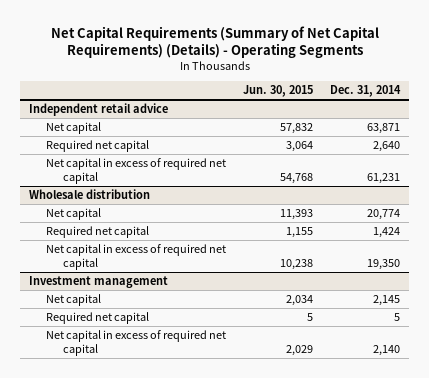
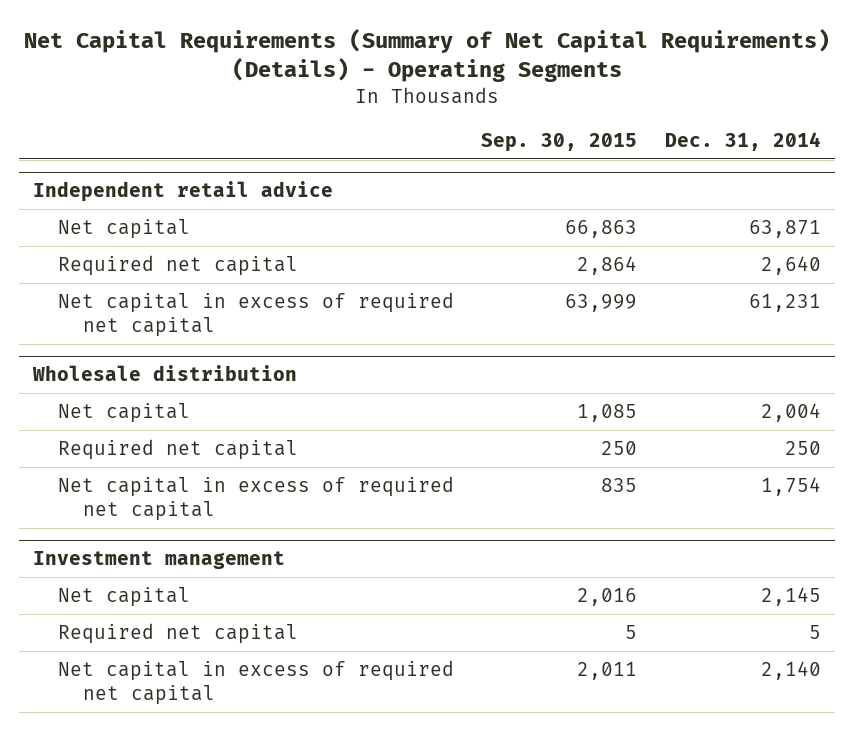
[243,85,314,98] Jun. 30, 2015 -> none
none -> [481,132,638,152] Sep. 30, 2015
[367,208,401,220] 20,774 -> [760,403,821,423] 2,004
[373,226,401,238] 1,424 -> [784,441,821,456] 250
[367,258,401,270] 19,350 -> [760,477,821,497] 1,754

